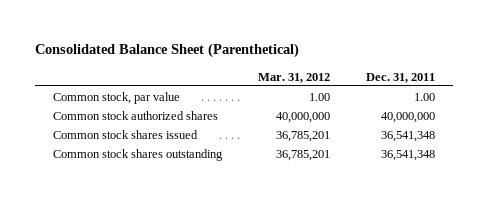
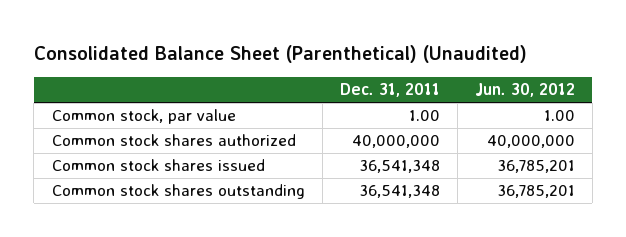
[34,43,299,59] Consolidated Balance Sheet (Parenthetical) -> [33,45,527,64] Consolidated Balance Sheet (Parenthetical) (Unaudited)
[258,72,331,83] Mar. 31, 2012 -> none
none -> [474,83,575,98] Jun. 30, 2012
[52,110,218,120] Common stock authorized shares -> [51,134,296,147] Common stock shares authorized

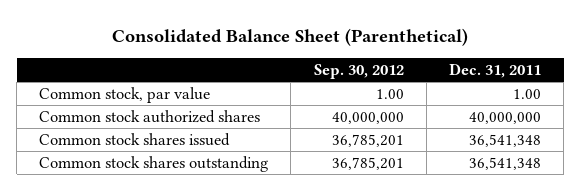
[33,45,527,64] Consolidated Balance Sheet (Parenthetical) (Unaudited) -> [112,27,469,46] Consolidated Balance Sheet (Parenthetical)
[474,83,575,98] Jun. 30, 2012 -> none
none -> [313,63,404,79] Sep. 30, 2012
[51,134,296,147] Common stock shares authorized -> [39,109,261,123] Common stock authorized shares

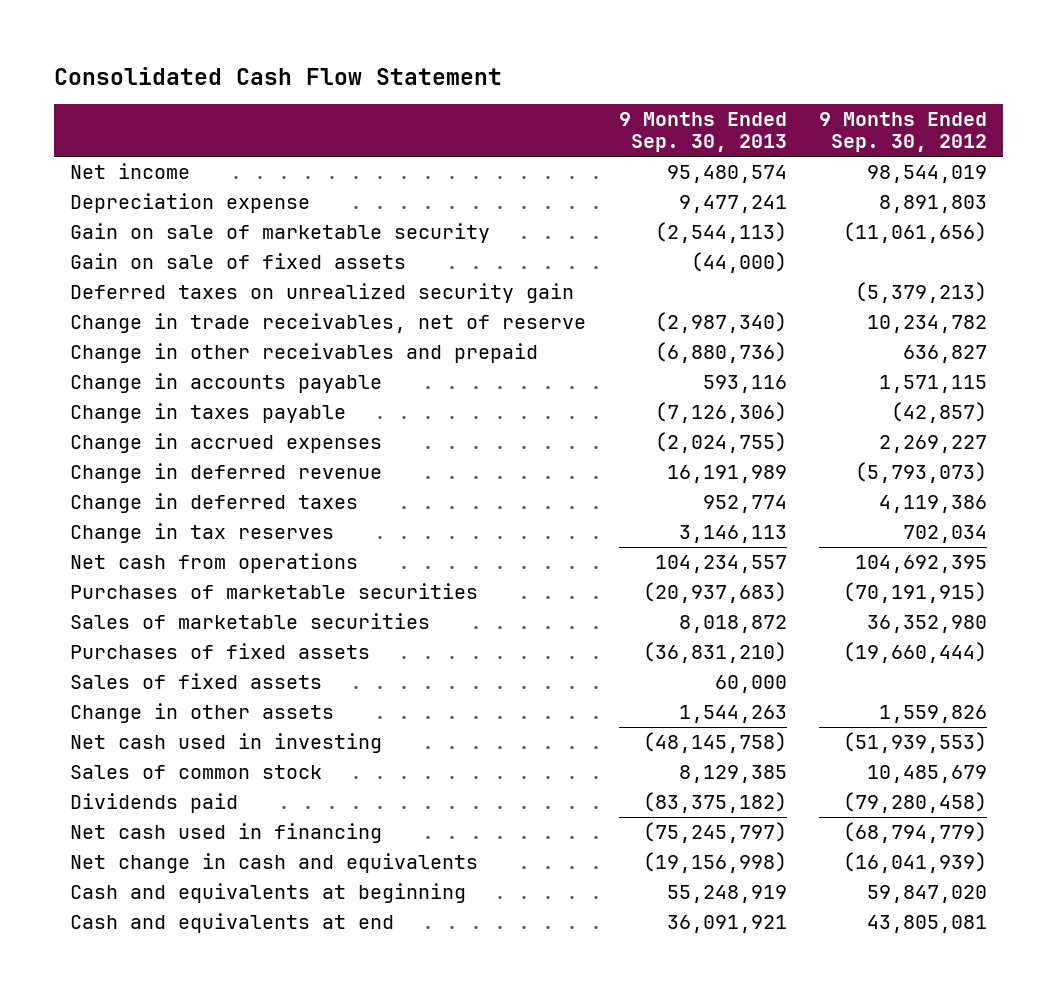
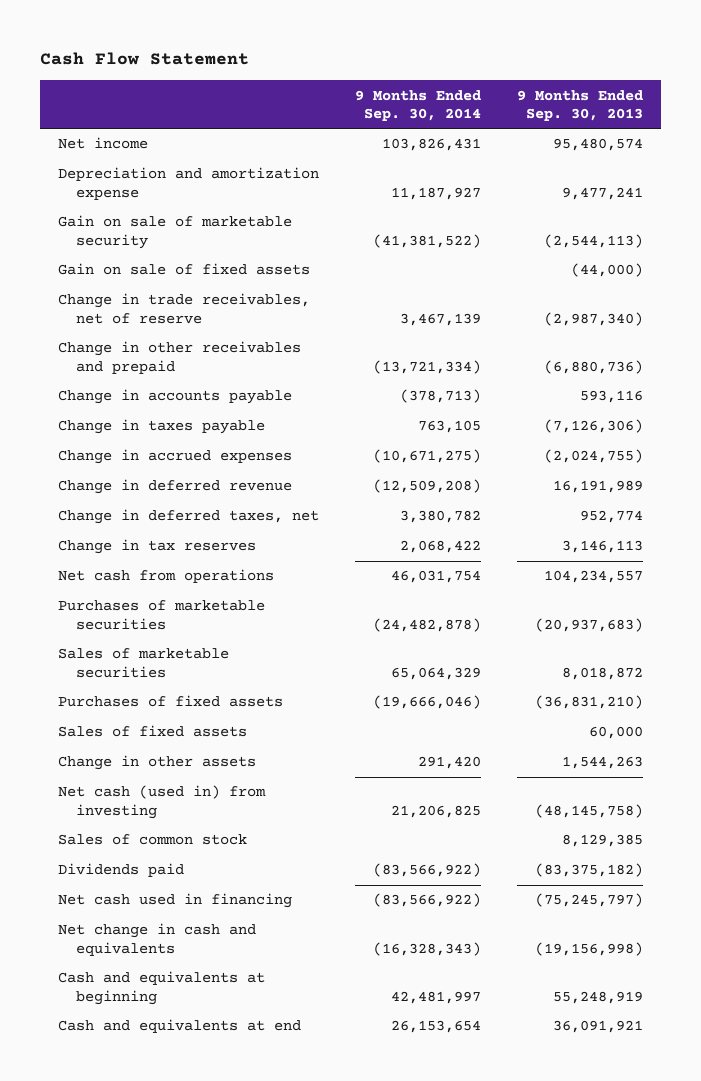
[54,66,503,85] Consolidated Cash Flow Statement -> [39,52,249,66] Cash Flow Statement
[818,111,987,153] 9 Months Ended Sep. 30, 2012 -> none
none -> [355,89,482,121] 9 Months Ended Sep. 30, 2014
[70,192,311,213] Depreciation expense -> [58,167,320,200] Depreciation and amortization expense
[70,282,575,303] Deferred taxes on unrealized security gain -> none
[70,492,359,513] Change in deferred taxes -> [58,509,320,525] Change in deferred taxes, net
[70,732,383,753] Net cash used in investing -> [58,785,267,819] Net cash (used in) from investing

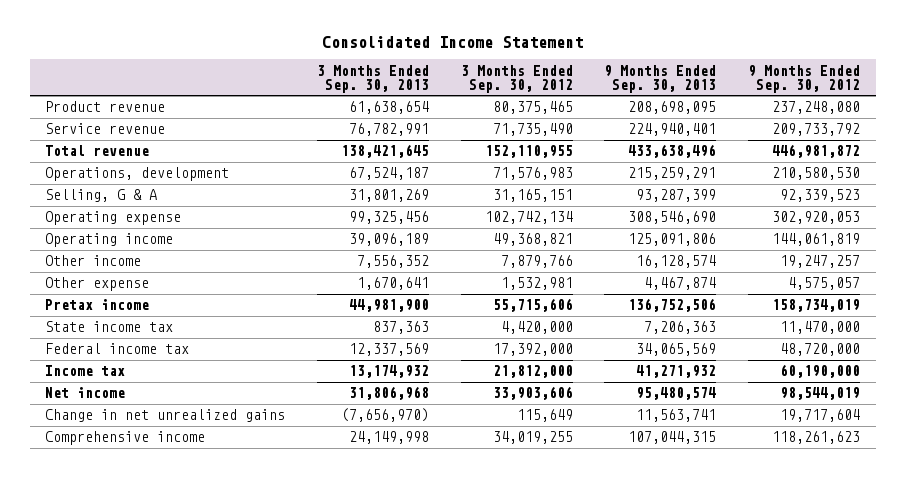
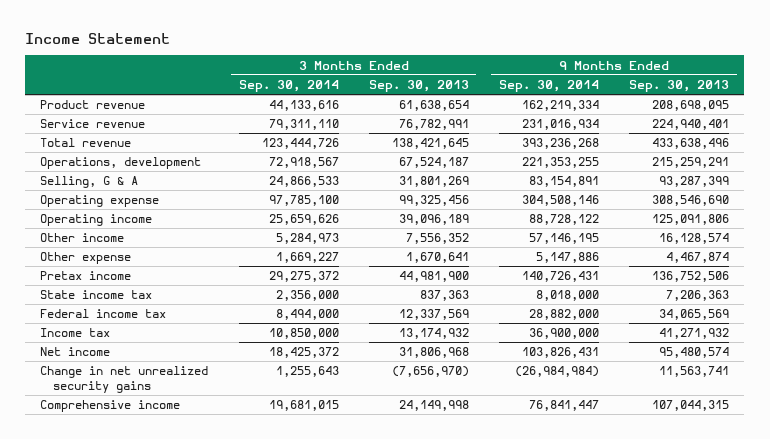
[321,35,583,48] Consolidated Income Statement -> [25,32,171,44] Income Statement
[460,64,573,93] 3 Months Ended Sep. 30, 2012 -> none
[747,64,860,93] 9 Months Ended Sep. 30, 2012 -> none
none -> [238,79,339,92] Sep. 30, 2014
none -> [498,79,599,92] Sep. 30, 2014
[45,409,286,423] Change in net unrealized gains -> [40,366,209,393] Change in net unrealized security gains

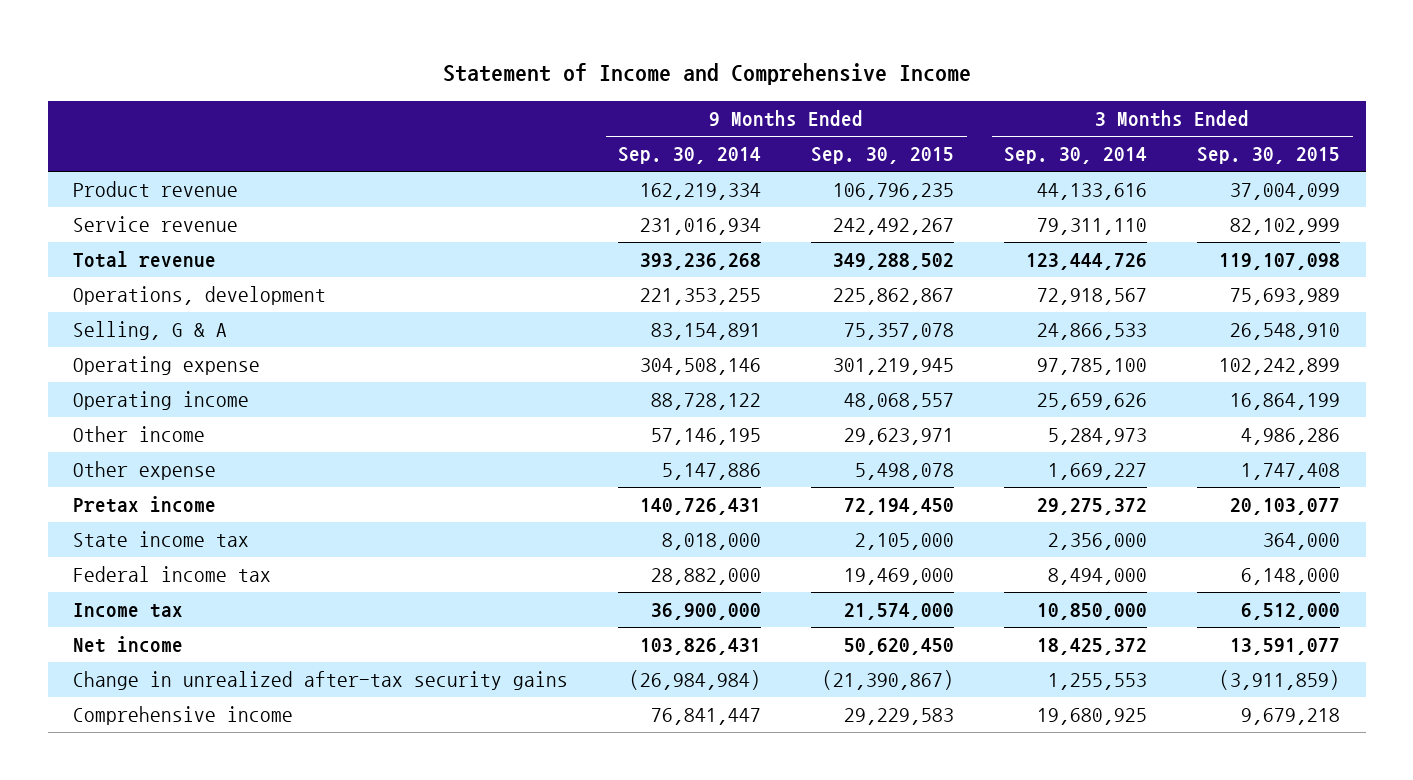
[25,32,171,44] Income Statement -> [442,63,971,86] Statement of Income and Comprehensive Income
[368,79,469,92] Sep. 30, 2013 -> none
[629,79,730,92] Sep. 30, 2013 -> none
none -> [811,147,955,165] Sep. 30, 2015
none -> [1197,147,1341,165] Sep. 30, 2015
[40,366,209,393] Change in net unrealized security gains -> [72,671,568,691] Change in unrealized after-tax security gains
[275,366,339,378] 1,255,643 -> [1048,673,1148,691] 1,255,553
[268,400,339,412] 19,681,015 -> [1037,708,1148,726] 19,680,925

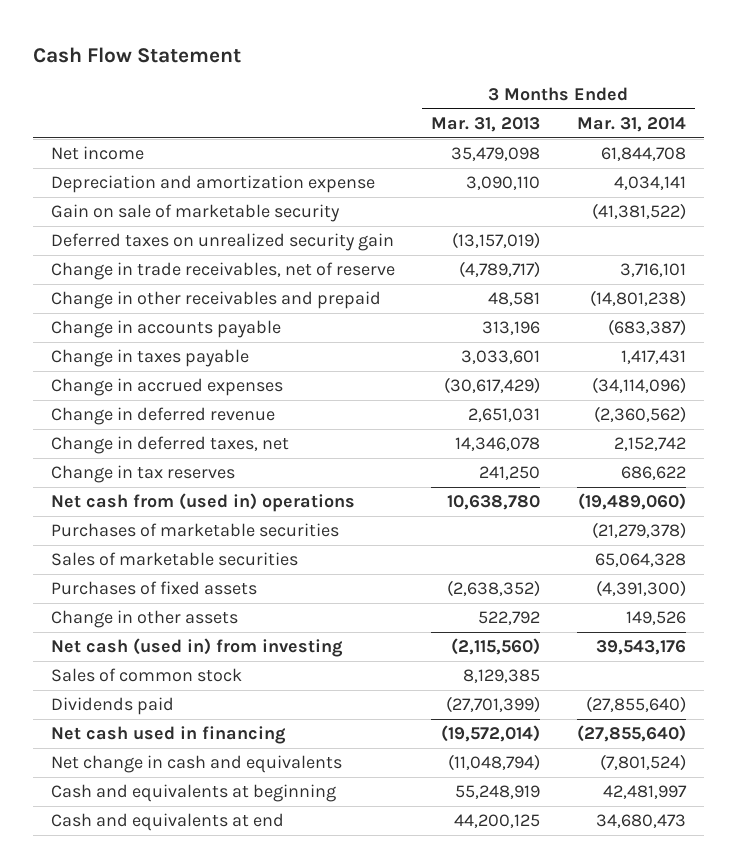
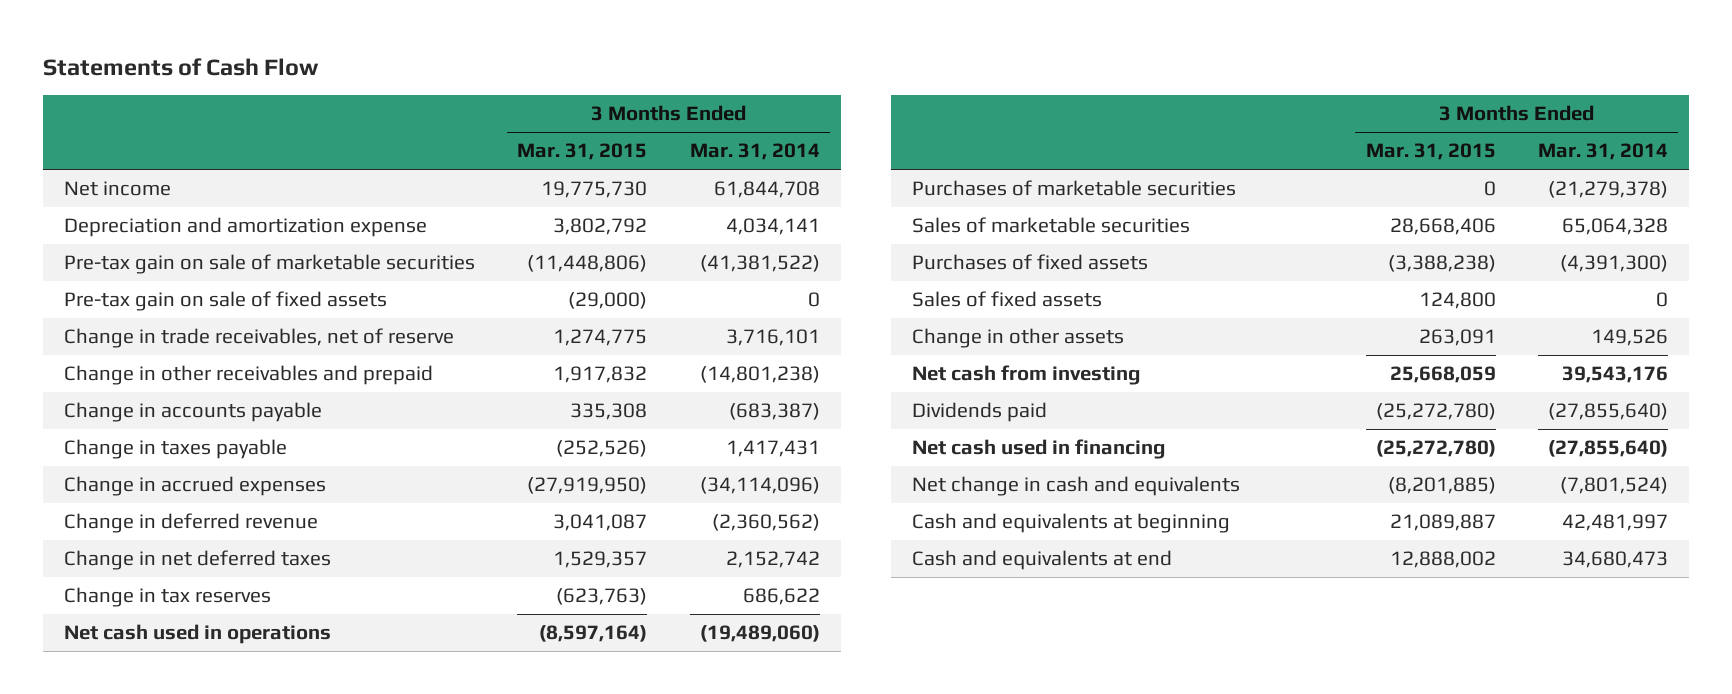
[33,46,242,63] Cash Flow Statement -> [43,57,320,76] Statements of Cash Flow
[431,116,541,132] Mar. 31, 2013 -> none
none -> [517,143,648,161] Mar. 31, 2015
[51,233,395,252] Deferred taxes on unrealized security gain -> none
[51,204,341,223] Gain on sale of marketable security -> [64,254,476,275] Pre-tax gain on sale of marketable securities
none -> [64,291,388,312] Pre-tax gain on sale of fixed assets
[51,436,290,455] Change in deferred taxes, net -> [64,550,332,571] Change in net deferred taxes
[51,493,356,513] Net cash from (used in) operations -> [64,624,332,645] Net cash used in operations
none -> [912,291,1103,308] Sales of fixed assets
[51,668,243,683] Sales of common stock -> none
[51,638,344,658] Net cash (used in) from investing -> [912,365,1141,386] Net cash from investing

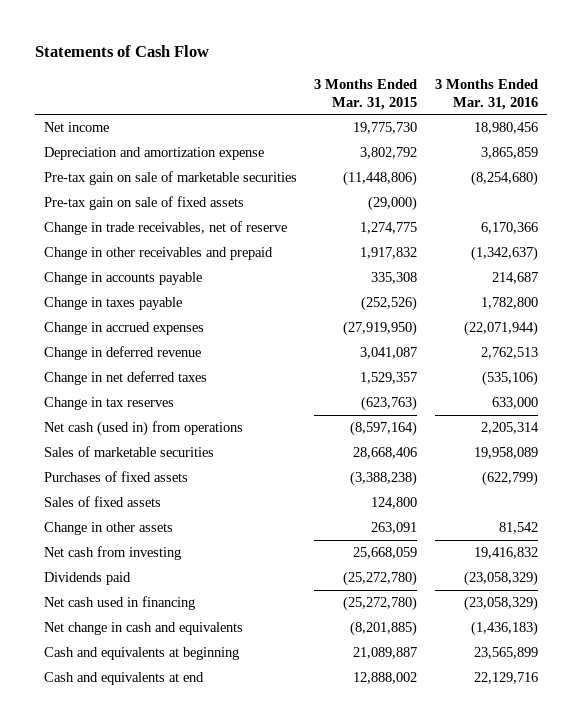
[689,143,820,161] Mar. 31, 2014 -> none
none -> [435,78,539,110] 3 Months Ended Mar. 31, 2016
[912,180,1237,197] Purchases of marketable securities -> none
[64,624,332,645] Net cash used in operations -> [43,421,243,437] Net cash (used in) from operations

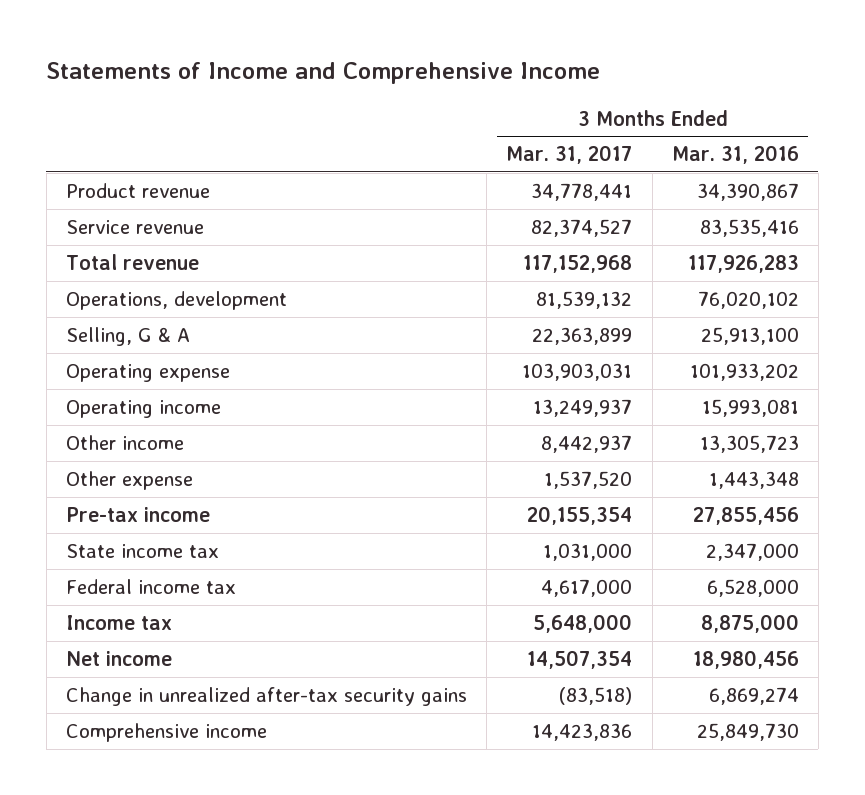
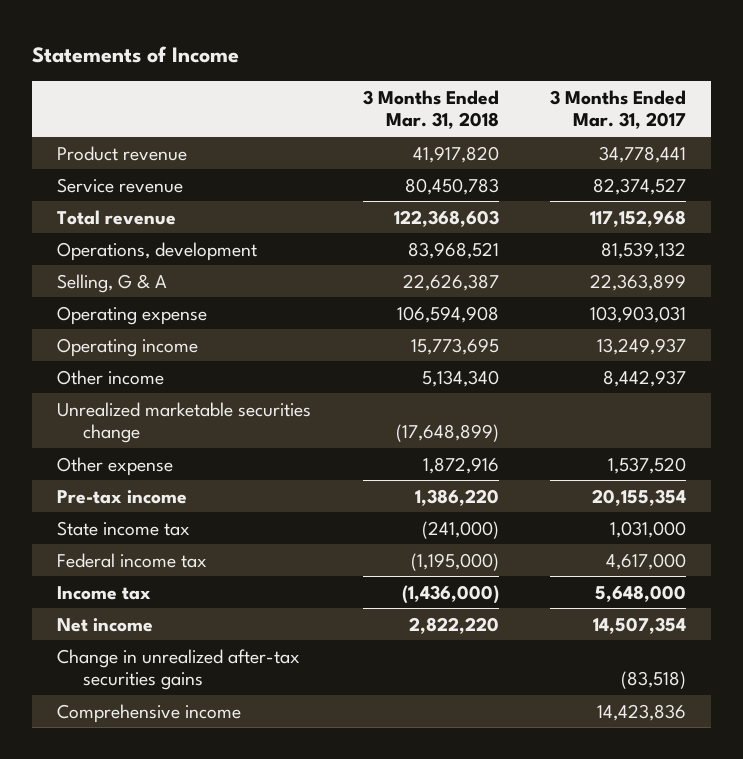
[46,62,601,85] Statements of Income and Comprehensive Income -> [31,45,239,63] Statements of Income
[671,145,799,165] Mar. 31, 2016 -> none
none -> [362,89,499,130] 3 Months Ended Mar. 31, 2018
none -> [57,401,312,444] Unrealized marketable securities change
[66,686,468,706] Change in unrealized after-tax security gains -> [57,648,301,691] Change in unrealized after-tax securities gains

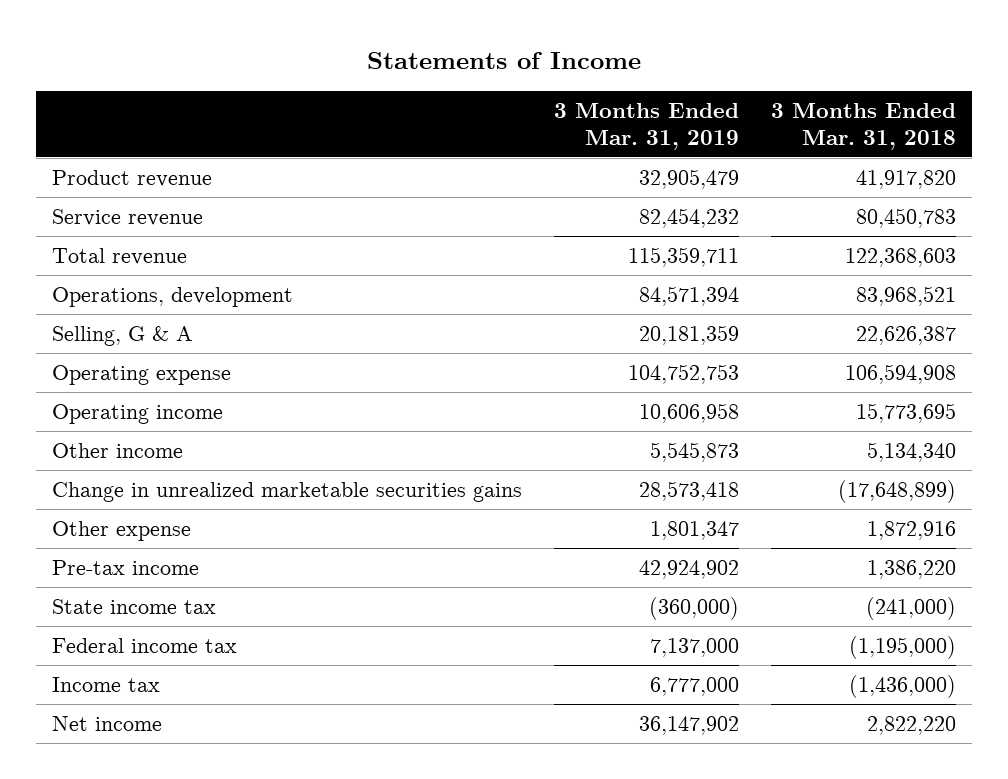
[549,89,686,130] 3 Months Ended Mar. 31, 2017 -> none
none -> [553,102,739,150] 3 Months Ended Mar. 31, 2019
[57,401,312,444] Unrealized marketable securities change -> [51,481,522,502] Change in unrealized marketable securities gains
[57,648,301,691] Change in unrealized after-tax securities gains -> none
[57,703,242,723] Comprehensive income -> none

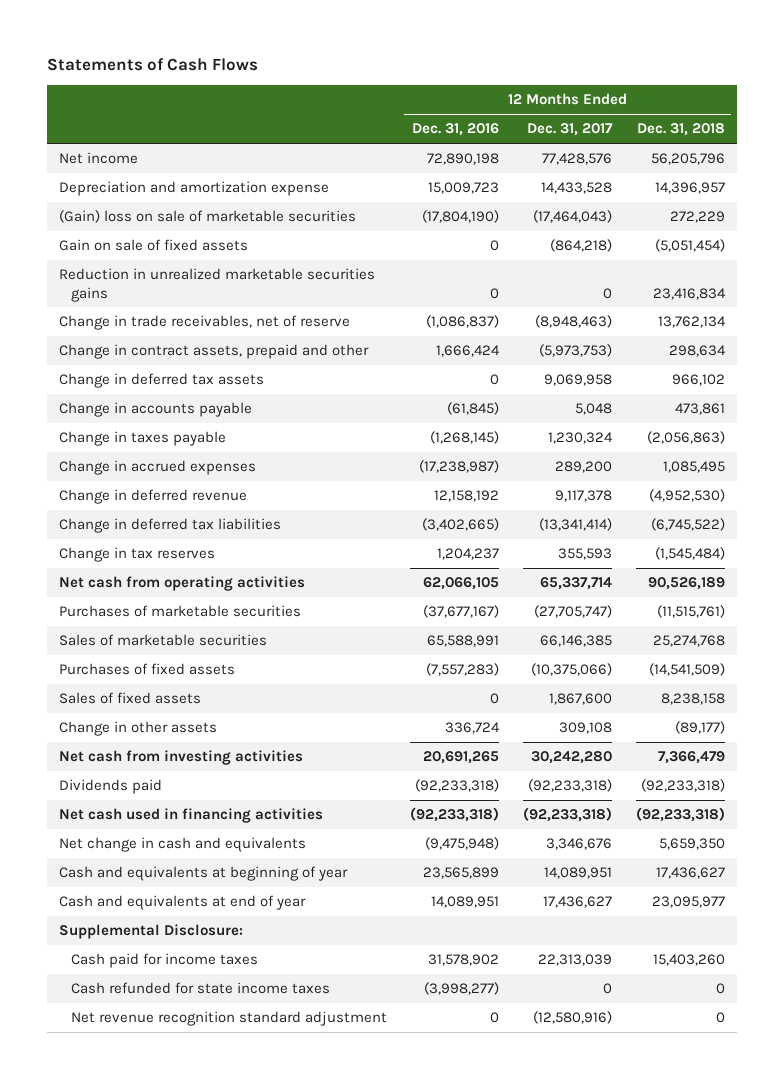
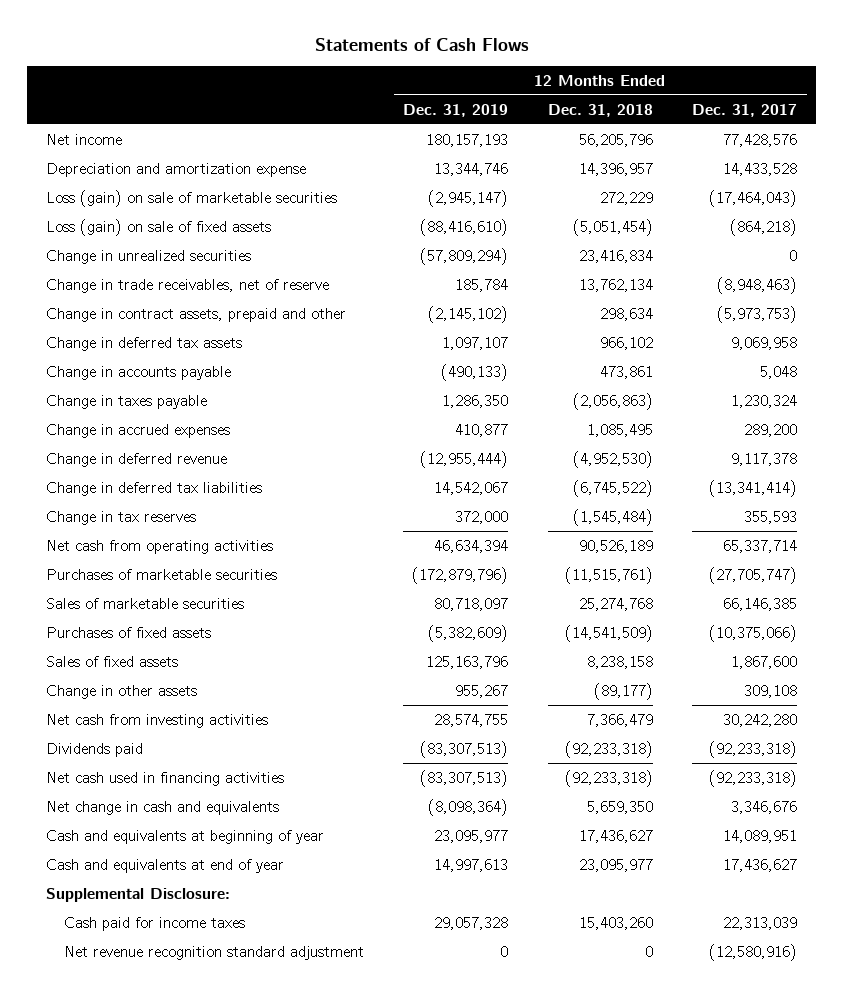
[412,123,500,137] Dec. 31, 2016 -> none
none -> [403,103,509,117] Dec. 31, 2019
[58,210,356,224] (Gain) loss on sale of marketable securities -> [46,189,338,207] Loss (gain) on sale of marketable securities
[58,239,248,252] Gain on sale of fixed assets -> [46,218,272,236] Loss (gain) on sale of fixed assets
[58,268,375,302] Reduction in unrealized marketable securities gains -> [46,249,252,264] Change in unrealized securities
[70,982,330,995] Cash refunded for state income taxes -> none

